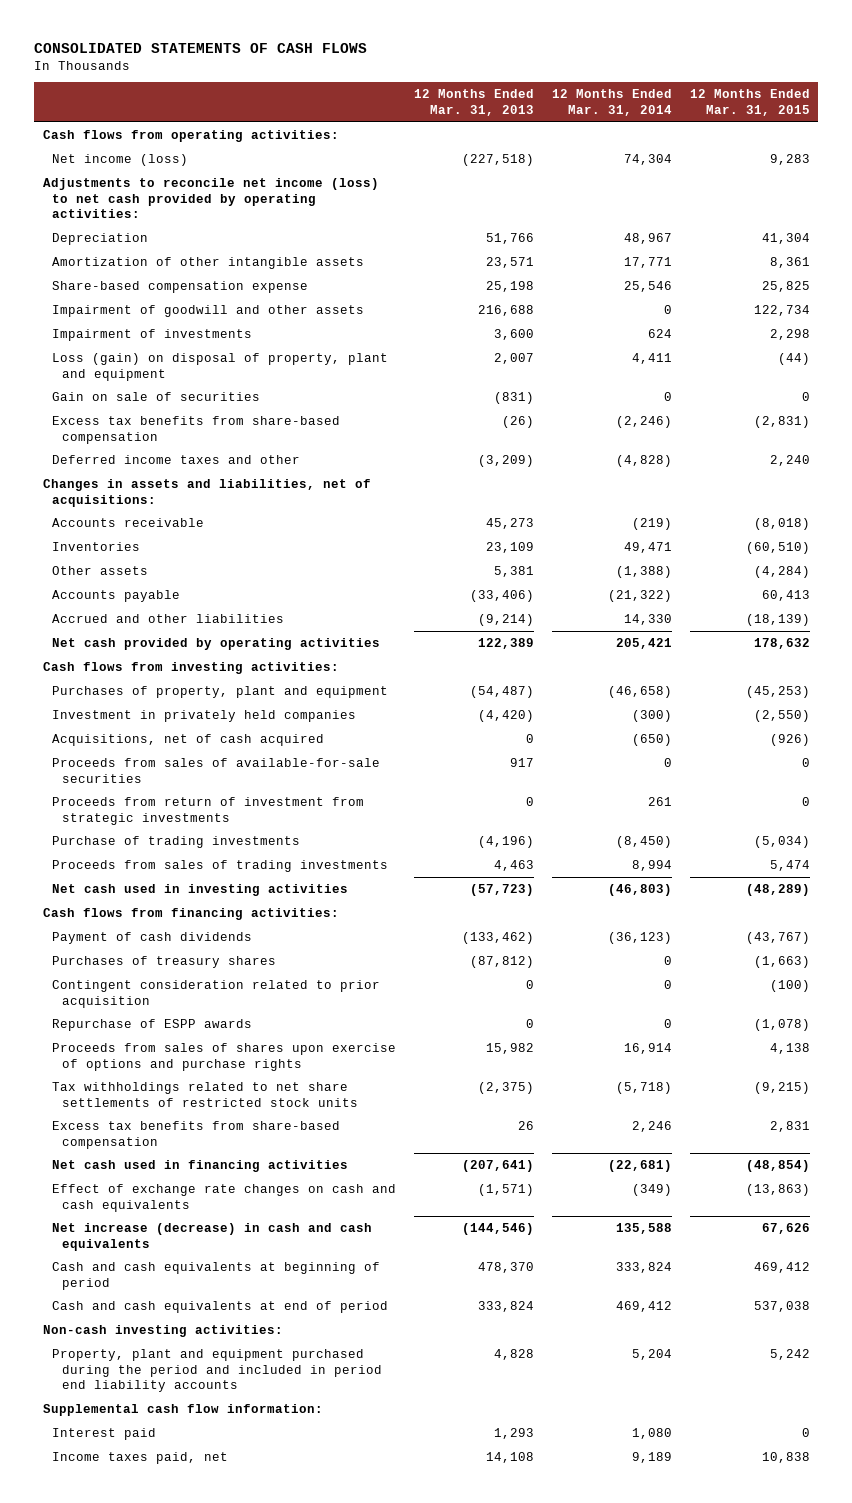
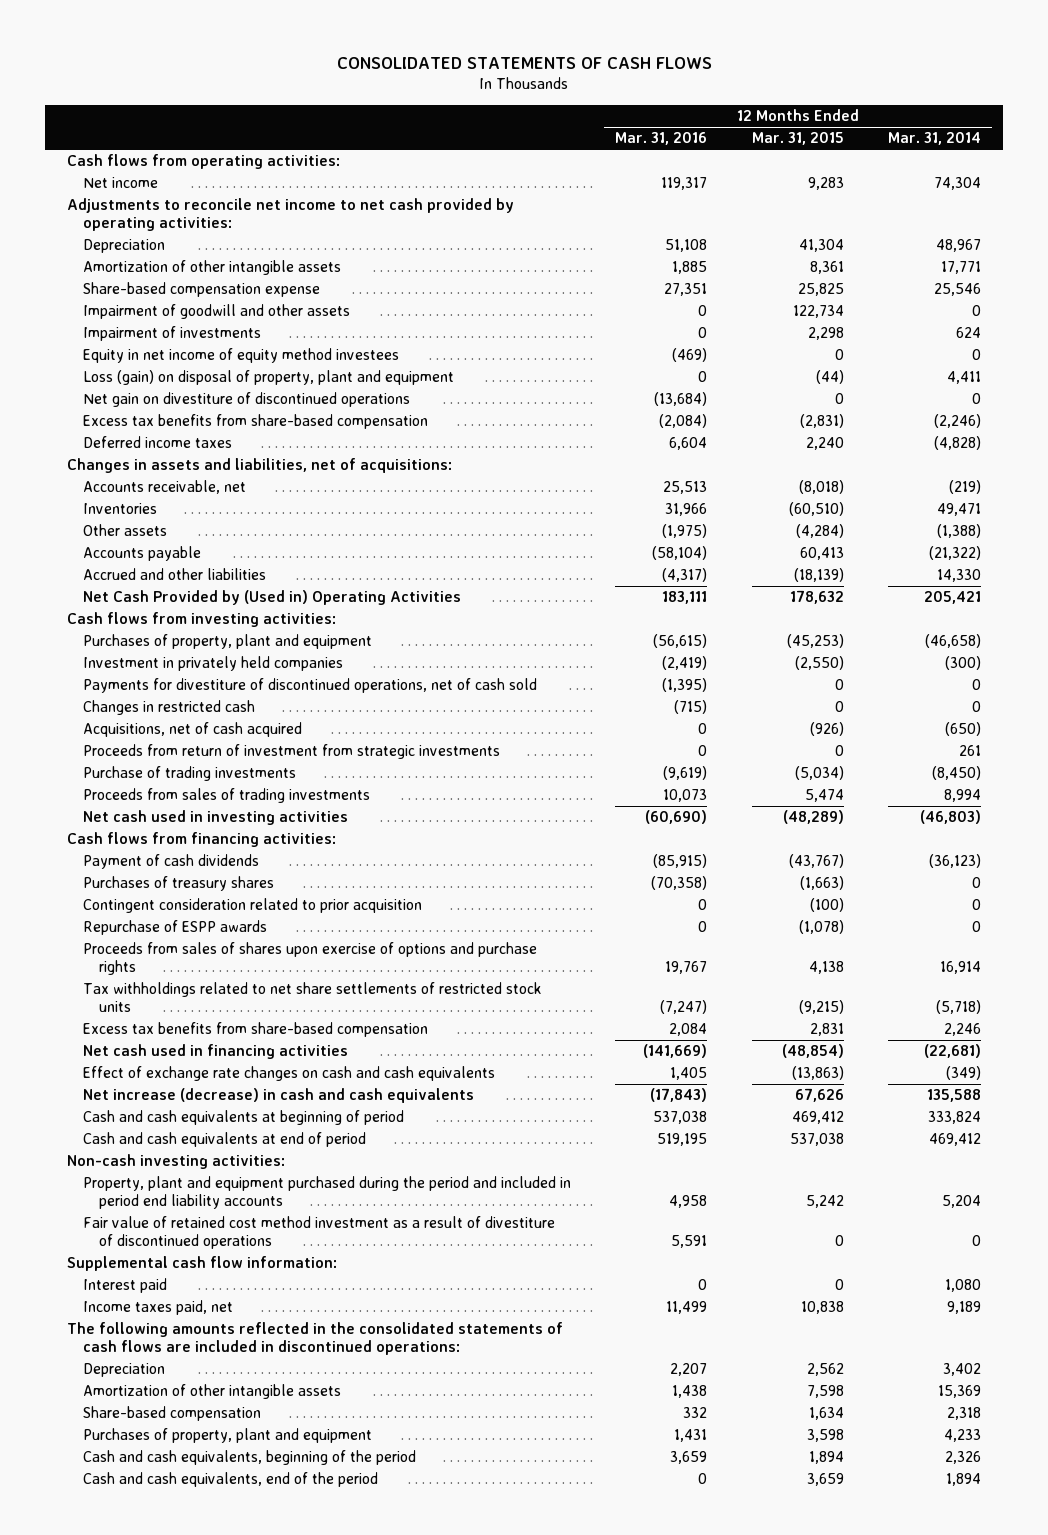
[414,89,535,117] 12 Months Ended Mar. 31, 2013 -> none
none -> [615,132,708,146] Mar. 31, 2016
[52,153,189,166] Net income (loss) -> [82,177,158,189] Net income
[42,177,379,219] Adjustments to reconcile net income (loss) to net cash provided by operating activities: -> [66,198,514,232] Adjustments to reconcile net income to net cash provided by operating activities:
none -> [82,348,399,364] Equity in net income of equity method investees
[52,391,261,401] Gain on sale of securities -> none
none -> [82,392,410,408] Net gain on divestiture of discontinued operations
[52,454,301,464] Deferred income taxes and other -> [82,436,232,449] Deferred income taxes
[52,517,205,527] Accounts receivable -> [82,480,246,495] Accounts receivable, net
[52,637,381,650] Net cash provided by operating activities -> [82,590,461,606] Net Cash Provided by (Used in) Operating Activities
none -> [82,678,537,694] Payments for divestiture of discontinued operations, net of cash sold
none -> [82,700,255,716] Changes in restricted cash
[52,757,381,783] Proceeds from sales of available-for-sale securities -> none
none -> [82,1216,555,1250] Fair value of retained cost method investment as a result of divestiture of discontinued operations
none -> [66,1322,563,1356] The following amounts reflected in the consolidated statements of cash flows are included in discontinued operations:
none -> [82,1363,165,1378] Depreciation
none -> [82,1384,341,1400] Amortization of other intangible assets
none -> [82,1406,261,1422] Share-based compensation
none -> [82,1428,372,1444] Purchases of property, plant and equipment
none -> [82,1450,416,1466] Cash and cash equivalents, beginning of the period
none -> [82,1472,378,1488] Cash and cash equivalents, end of the period

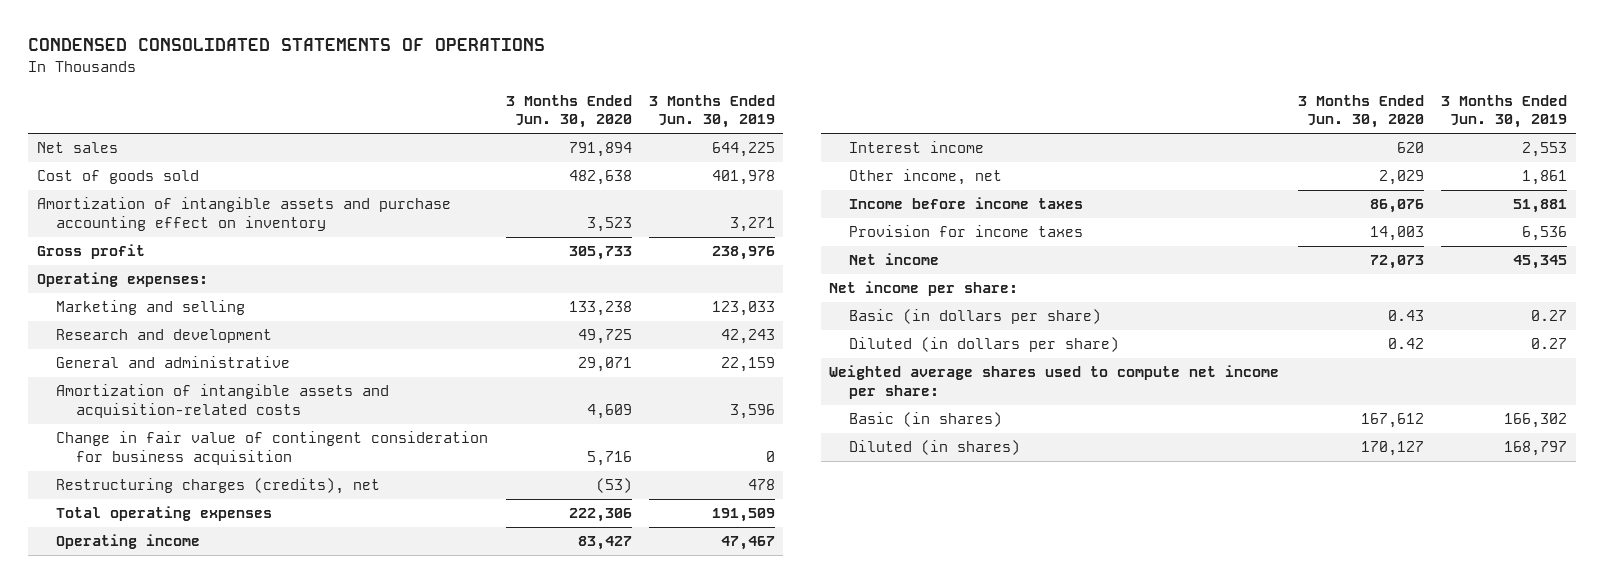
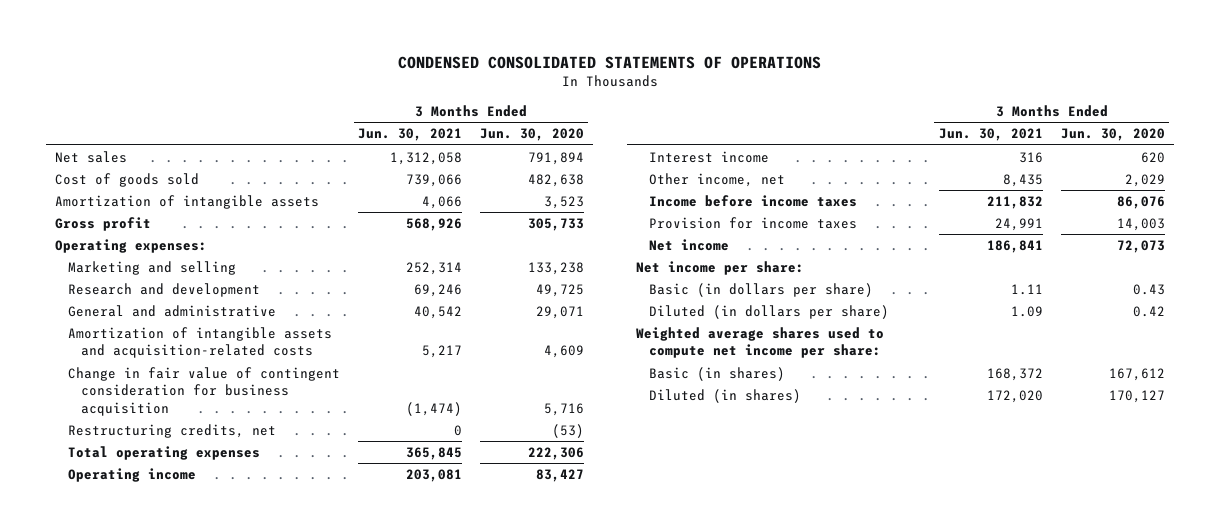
[648,94,775,129] 3 Months Ended Jun. 30, 2019 -> none
none -> [358,128,463,142] Jun. 30, 2021
[36,197,451,231] Amortization of intangible assets and purchase accounting effect on inventory -> [55,195,320,210] Amortization of intangible assets
[56,478,381,495] Restructuring charges (credits), net -> [68,424,277,439] Restructuring credits, net

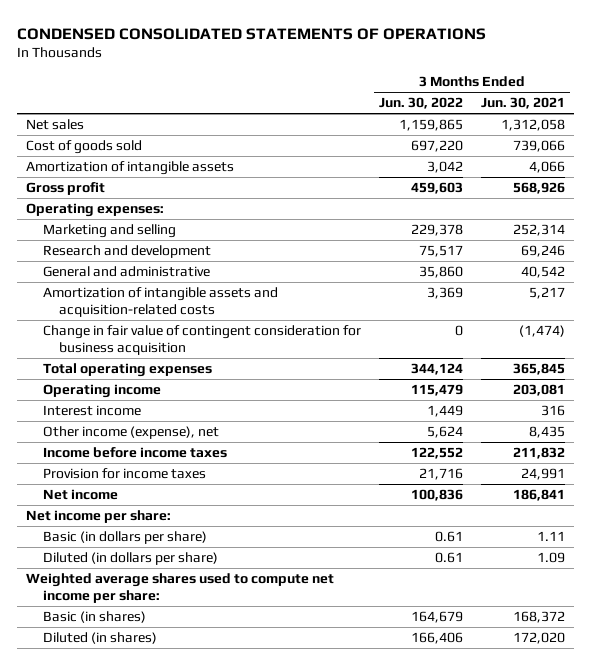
[479,128,584,142] Jun. 30, 2020 -> none
none -> [379,97,464,110] Jun. 30, 2022
[68,424,277,439] Restructuring credits, net -> none
[649,173,786,188] Other income, net -> [42,425,219,439] Other income (expense), net

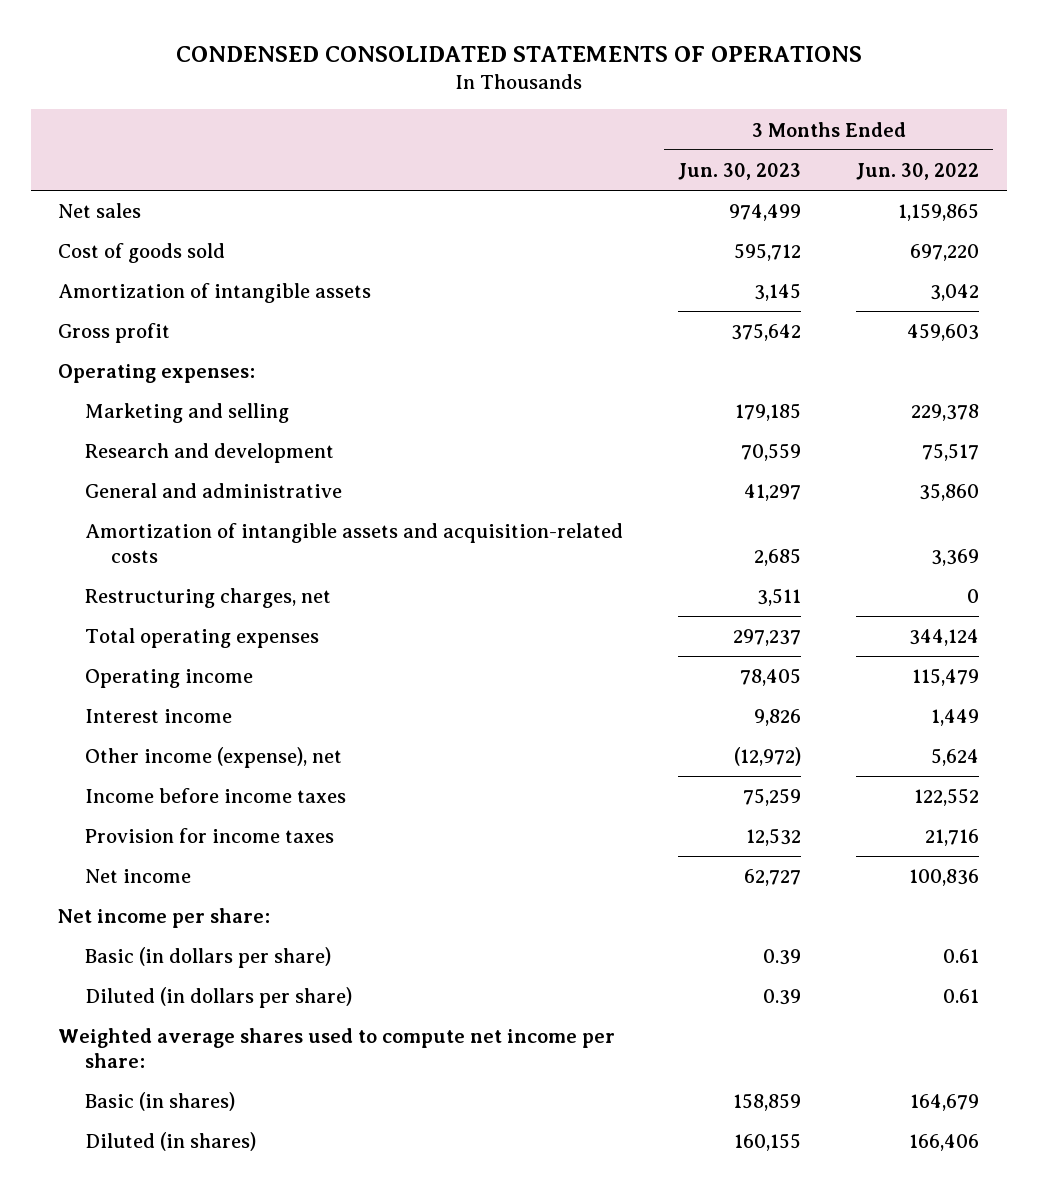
[481,97,566,110] Jun. 30, 2021 -> none
none -> [678,163,802,181] Jun. 30, 2023
[42,324,361,355] Change in fair value of contingent consideration for business acquisition -> none
none -> [84,588,331,609] Restructuring charges, net

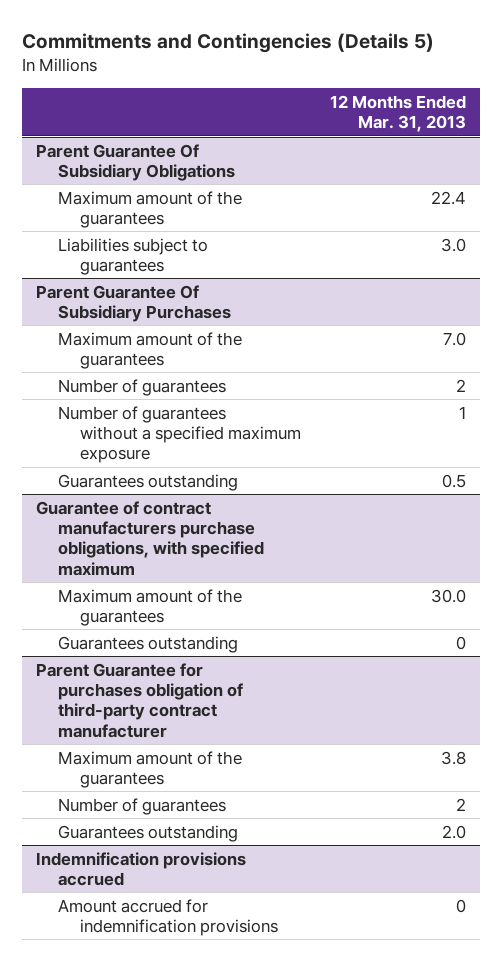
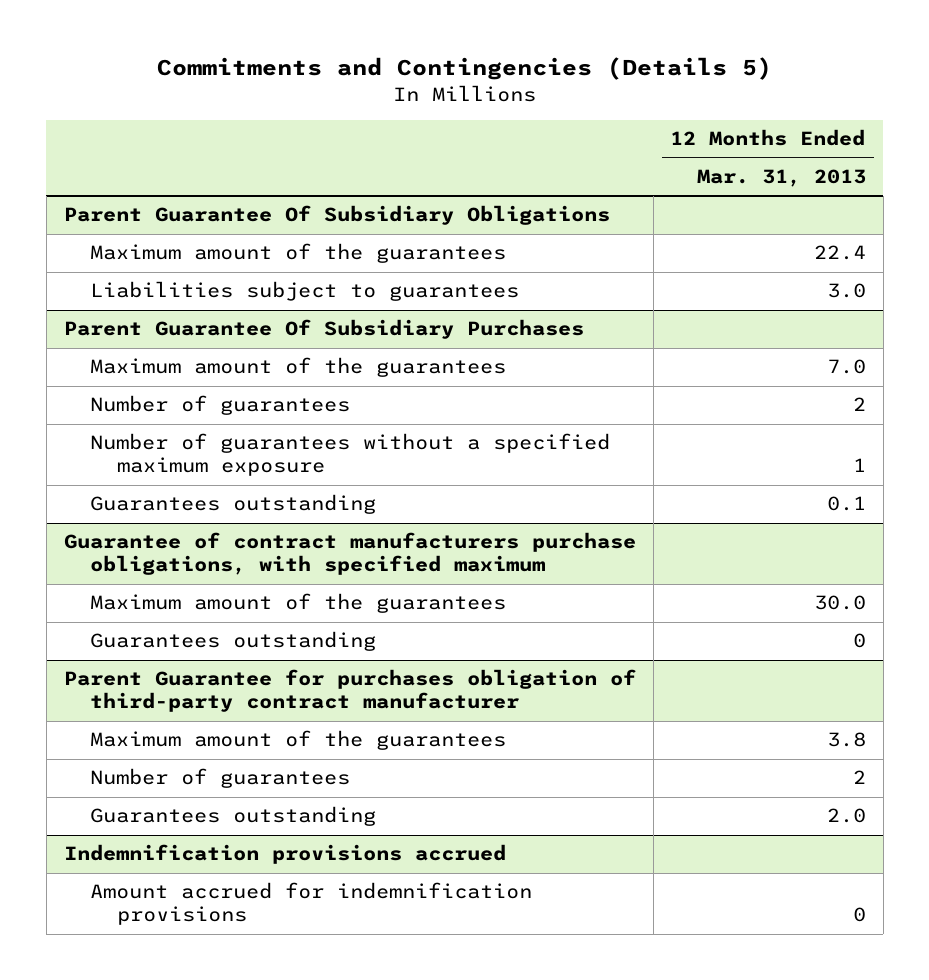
[441,473,466,488] 0.5 -> [826,496,866,512] 0.1

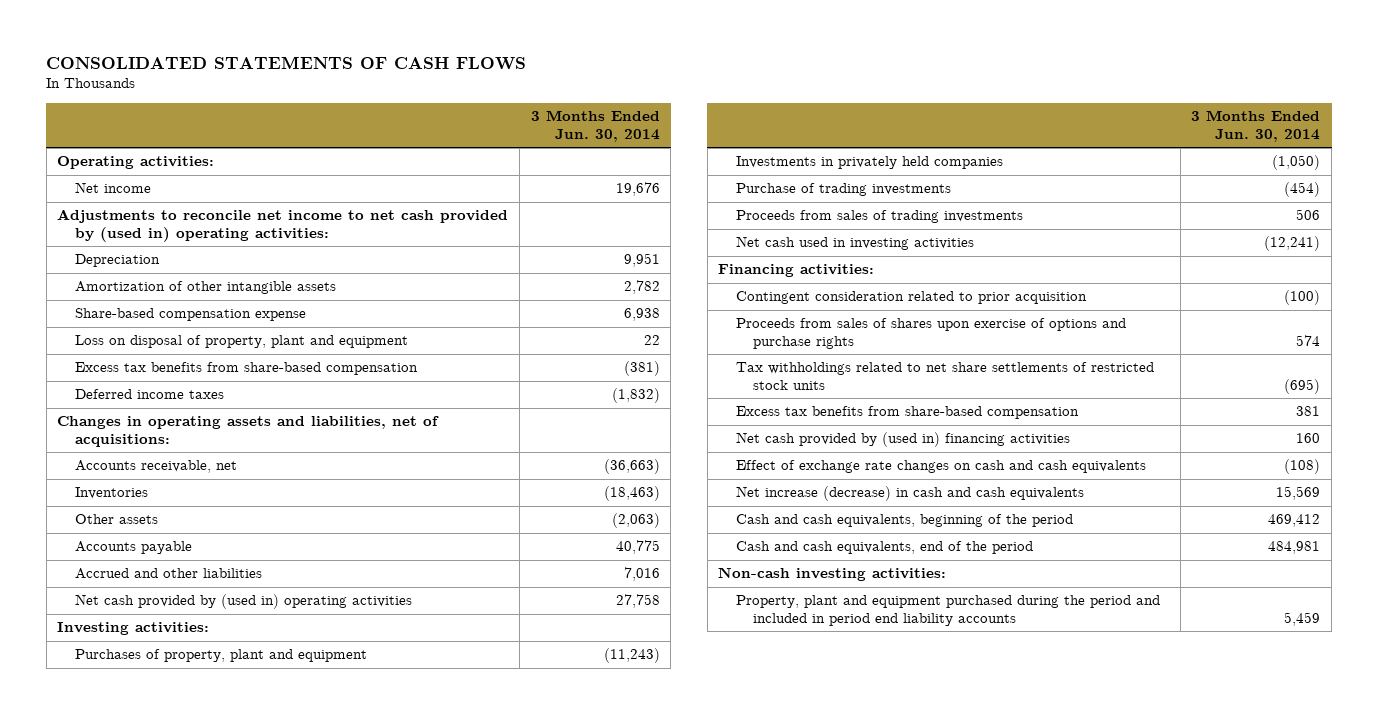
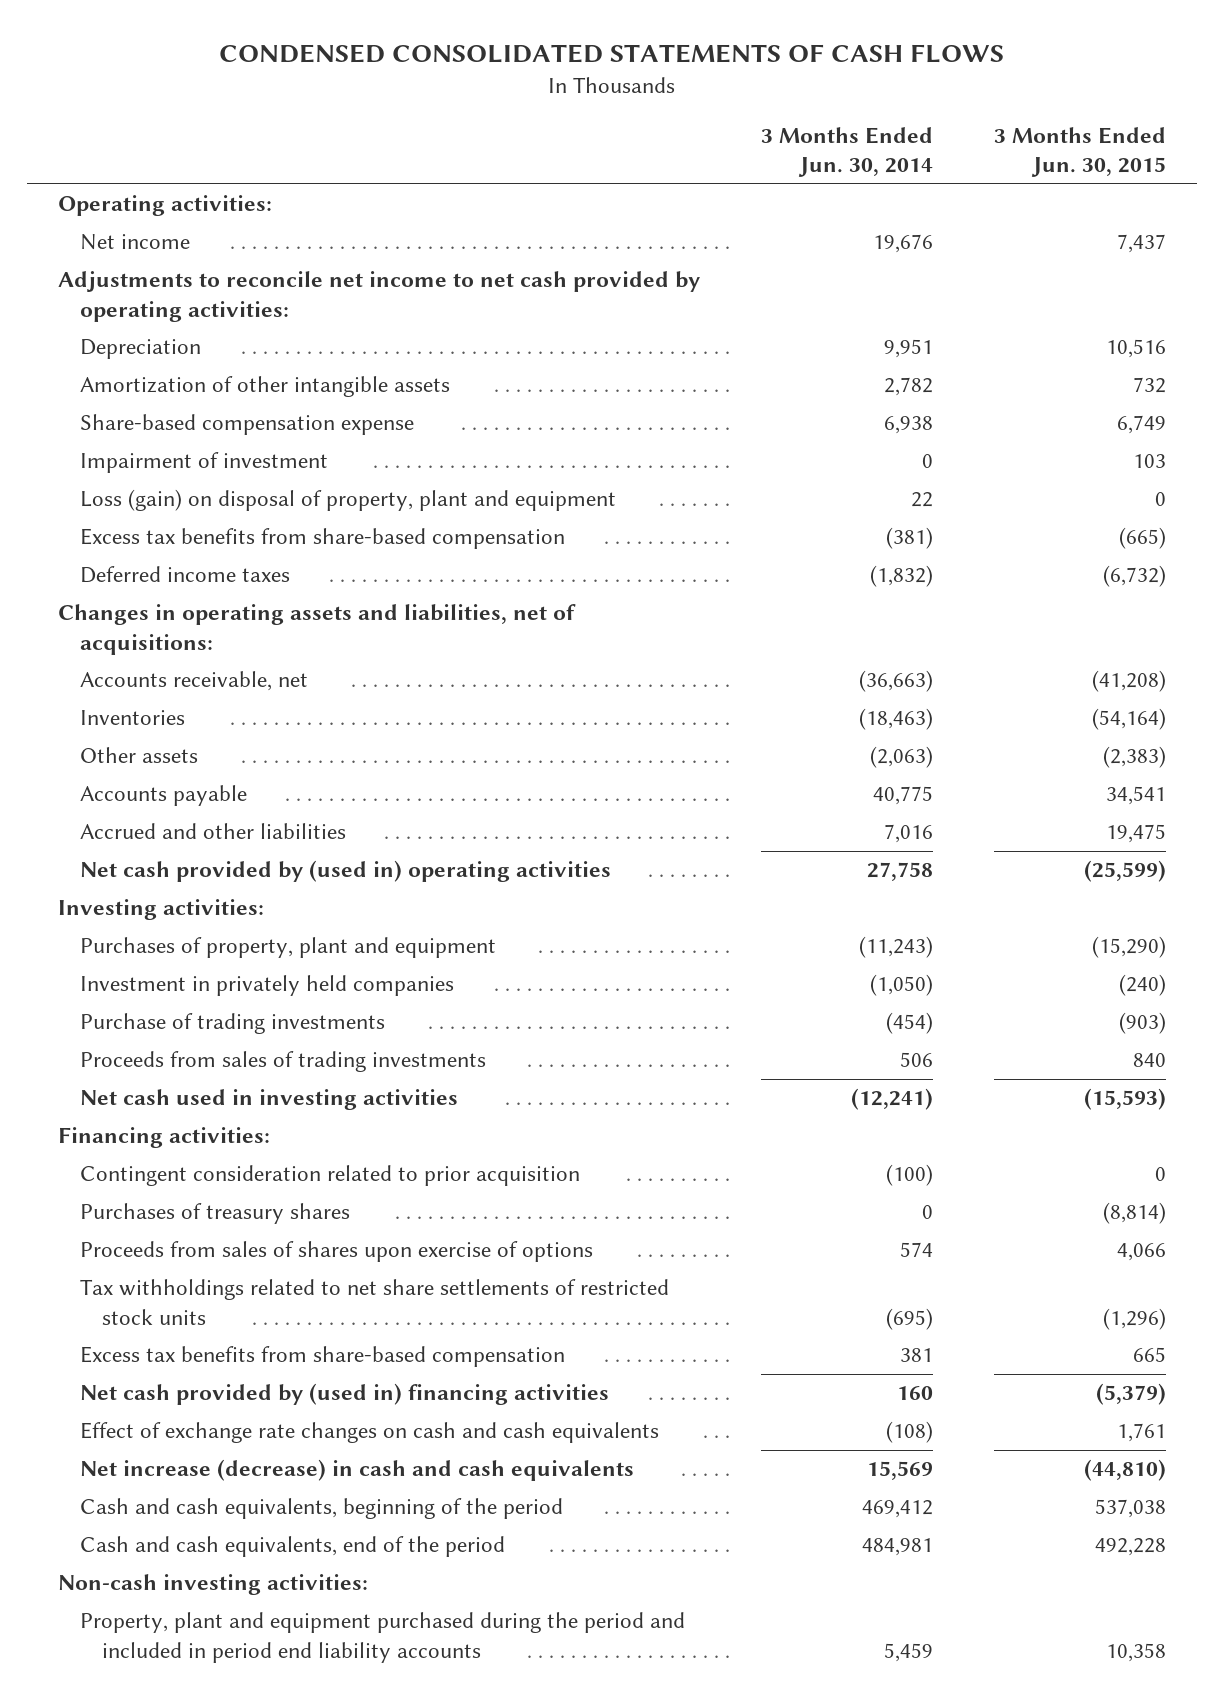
[46,55,527,70] CONSOLIDATED STATEMENTS OF CASH FLOWS -> [218,44,1004,64] CONDENSED CONSOLIDATED STATEMENTS OF CASH FLOWS
none -> [994,126,1167,178] 3 Months Ended Jun. 30, 2015
[57,209,509,242] Adjustments to reconcile net income to net cash provided by (used in) operating activities: -> [57,271,700,322] Adjustments to reconcile net income to net cash provided by operating activities:
none -> [79,452,328,474] Impairment of investment
[74,335,408,349] Loss on disposal of property, plant and equipment -> [79,489,616,512] Loss (gain) on disposal of property, plant and equipment
[735,156,1003,170] Investments in privately held companies -> [79,975,454,997] Investment in privately held companies
none -> [79,1203,350,1225] Purchases of treasury shares
[735,318,1126,349] Proceeds from sales of shares upon exercise of options and purchase rights -> [79,1241,593,1263] Proceeds from sales of shares upon exercise of options

